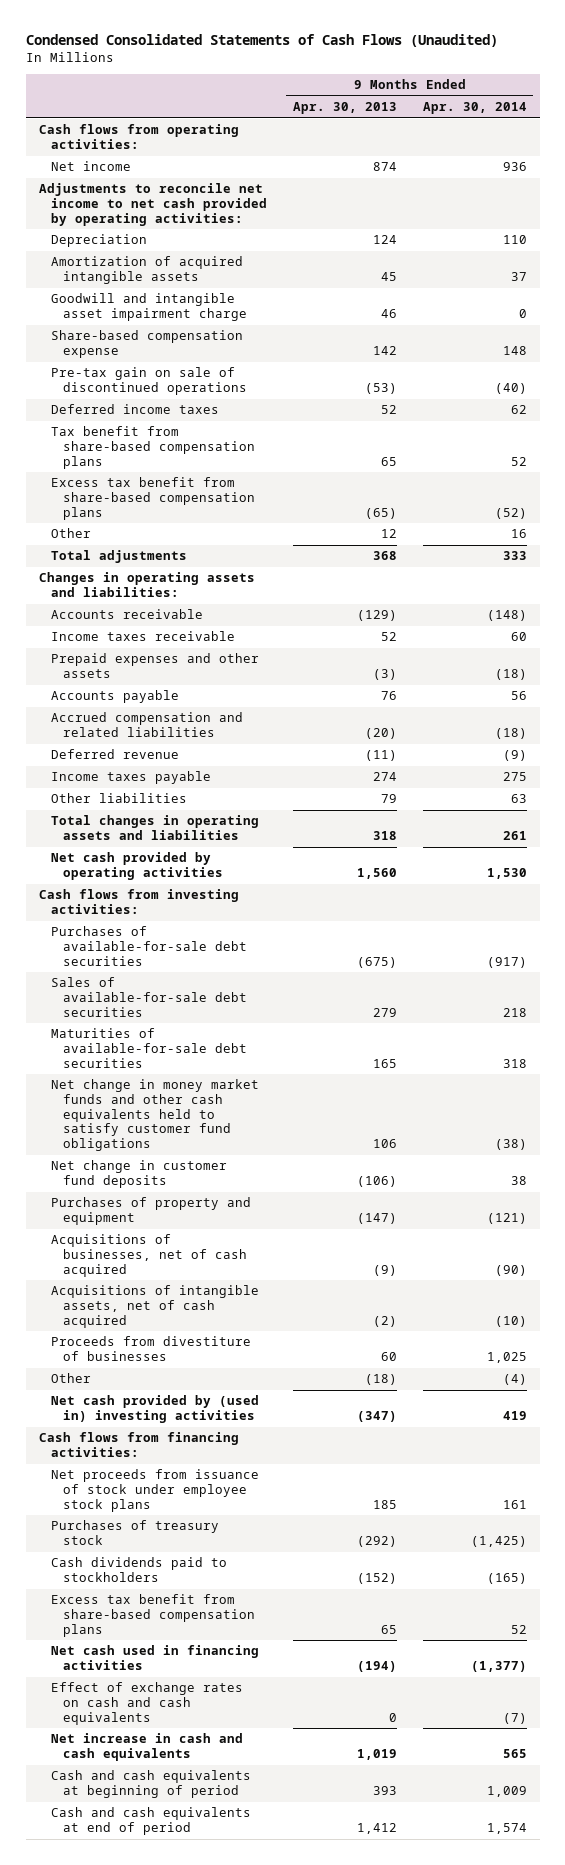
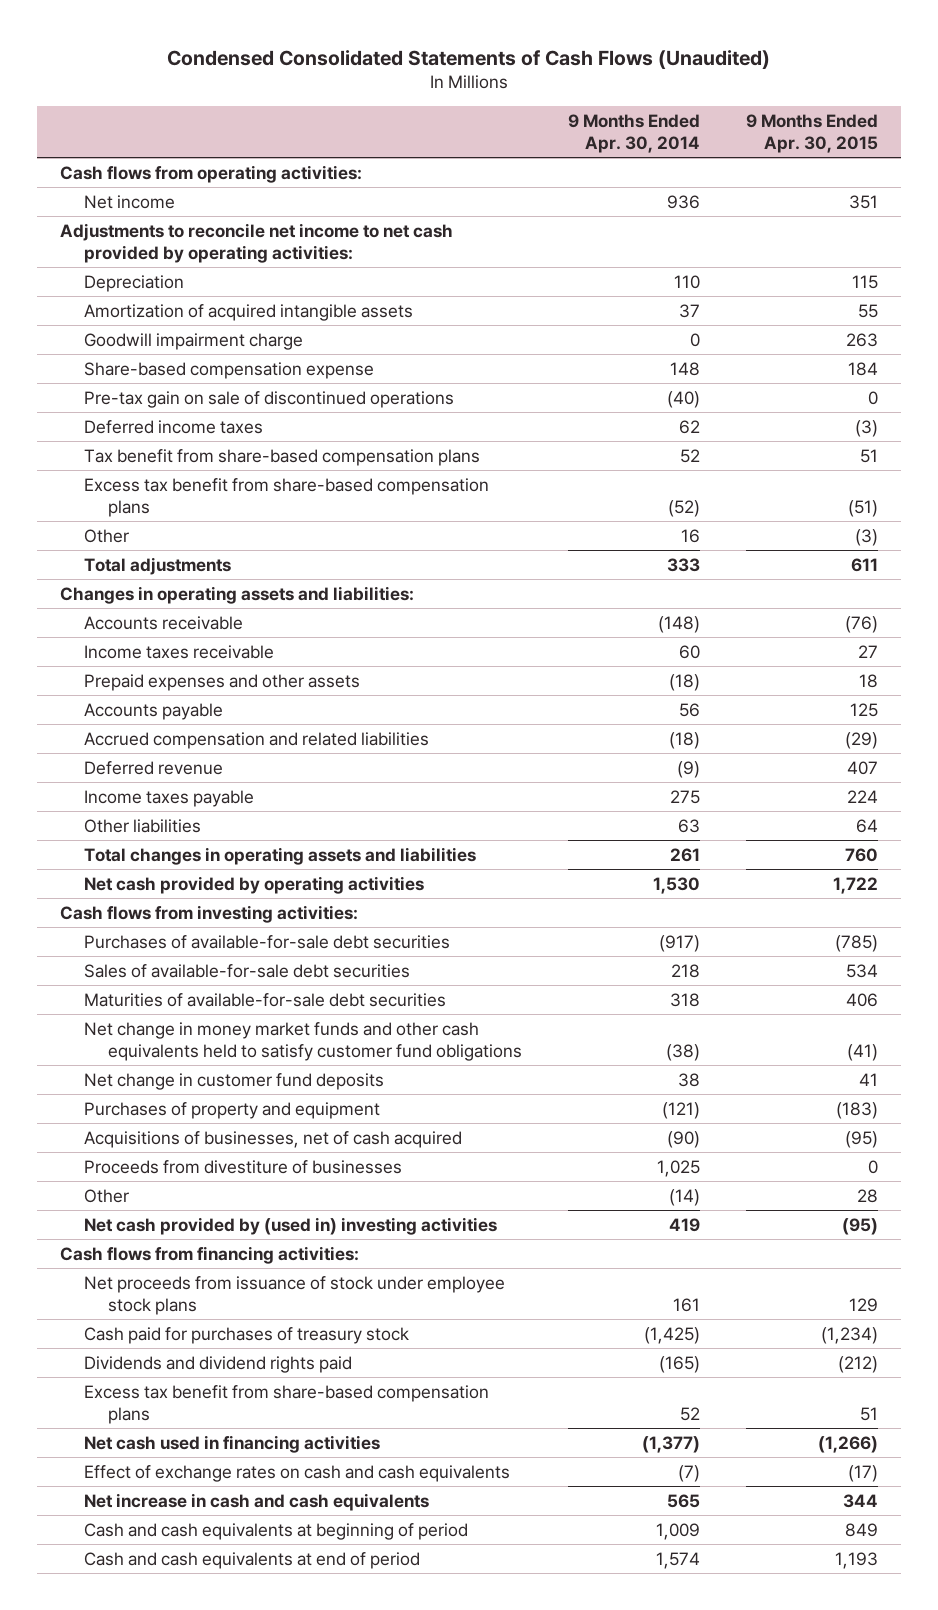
[292,102,397,115] Apr. 30, 2013 -> none
none -> [745,113,878,153] 9 Months Ended Apr. 30, 2015
[50,293,247,322] Goodwill and intangible asset impairment charge -> [84,332,304,350] Goodwill impairment charge
[50,1285,259,1328] Acquisitions of intangible assets, net of cash acquired -> none
[502,1374,527,1386] (4) -> [668,1188,700,1206] (14)
[50,1520,219,1546] Purchases of treasury stock -> [84,1326,410,1344] Cash paid for purchases of treasury stock
[50,1557,227,1583] Cash dividends paid to stockholders -> [84,1355,353,1373] Dividends and dividend rights paid

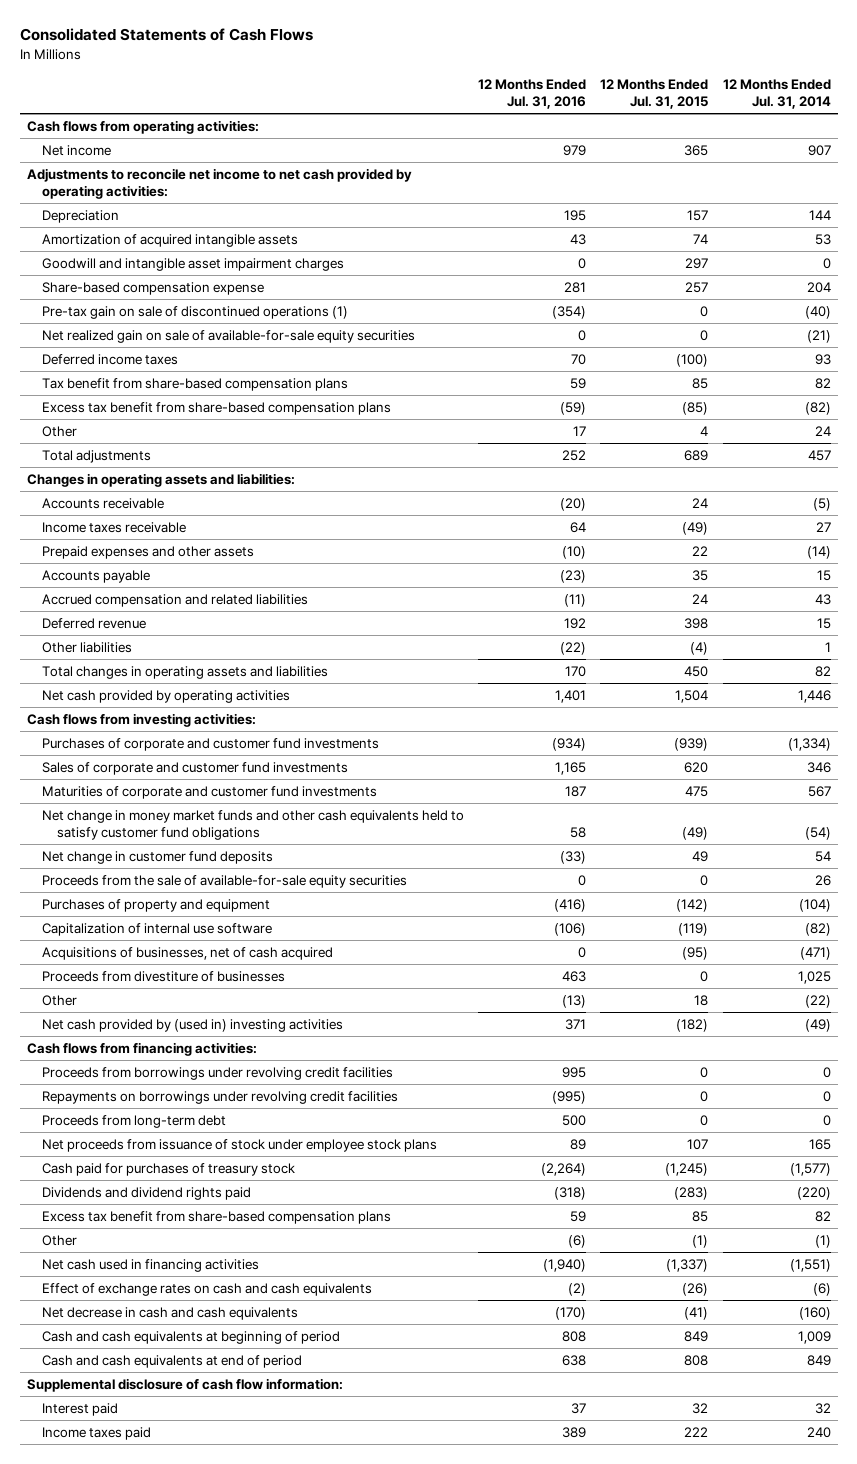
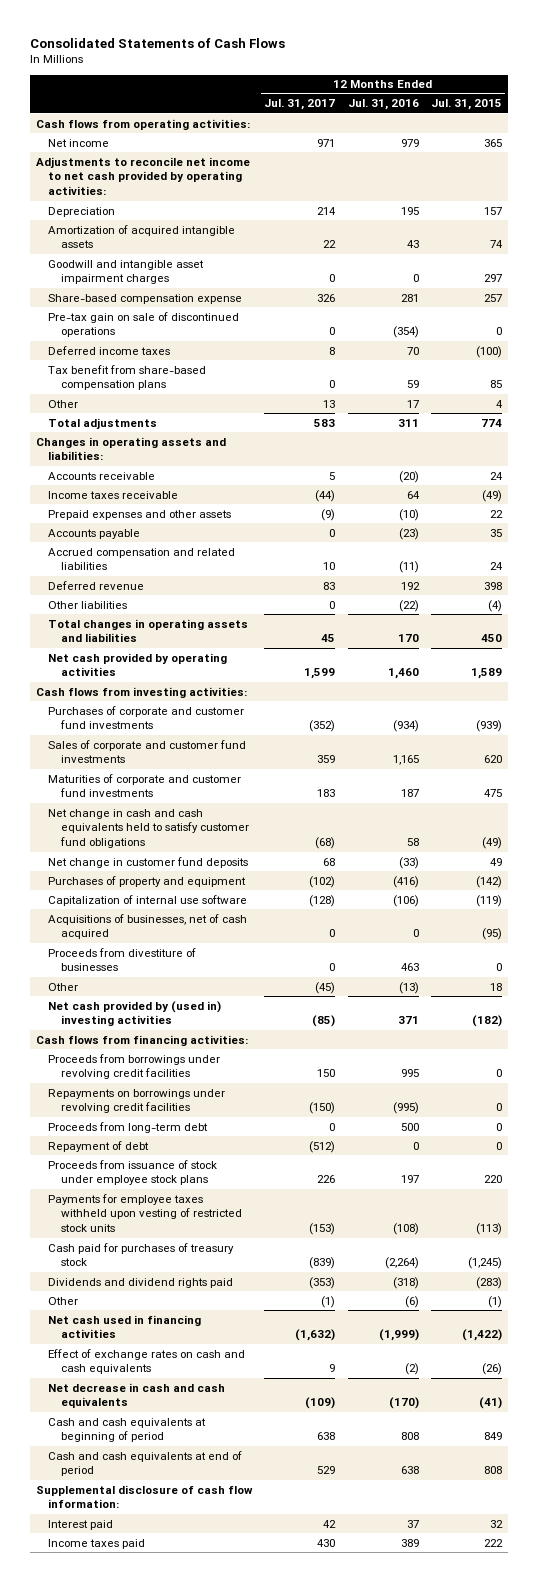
[722,79,831,109] 12 Months Ended Jul. 31, 2014 -> none
none -> [264,99,336,111] Jul. 31, 2017
[41,329,415,343] Net realized gain on sale of available-for-sale equity securities -> none
[41,305,348,319] Pre-tax gain on sale of discontinued operations (1) -> [48,311,240,338] Pre-tax gain on sale of discontinued operations
[41,401,391,415] Excess tax benefit from share-based compensation plans -> none
[562,449,587,461] 252 -> [397,418,419,427] 311
[684,449,709,461] 689 -> [480,418,502,427] 774
[555,689,587,703] 1,401 -> [387,668,419,680] 1,460
[675,689,709,703] 1,504 -> [470,668,502,680] 1,589
[41,809,464,840] Net change in money market funds and other cash equivalents held to satisfy customer fund obligations -> [48,808,250,849] Net change in cash and cash equivalents held to satisfy customer fund obligations
[41,874,407,888] Proceeds from the sale of available-for-sale equity securities -> none
none -> [48,1140,150,1152] Repayment of debt
[41,1138,437,1152] Net proceeds from issuance of stock under employee stock plans -> [48,1159,218,1186] Proceeds from issuance of stock under employee stock plans
[570,1138,587,1150] 89 -> [400,1175,419,1184] 197
[687,1138,709,1150] 107 -> [483,1175,502,1184] 220
none -> [48,1193,243,1233] Payments for employee taxes withheld upon vesting of restricted stock units
[41,1210,391,1224] Excess tax benefit from share-based compensation plans -> none
[543,1258,587,1272] (1,940) -> [378,1329,419,1342] (1,999)
[666,1258,709,1272] (1,337) -> [461,1329,502,1342] (1,422)

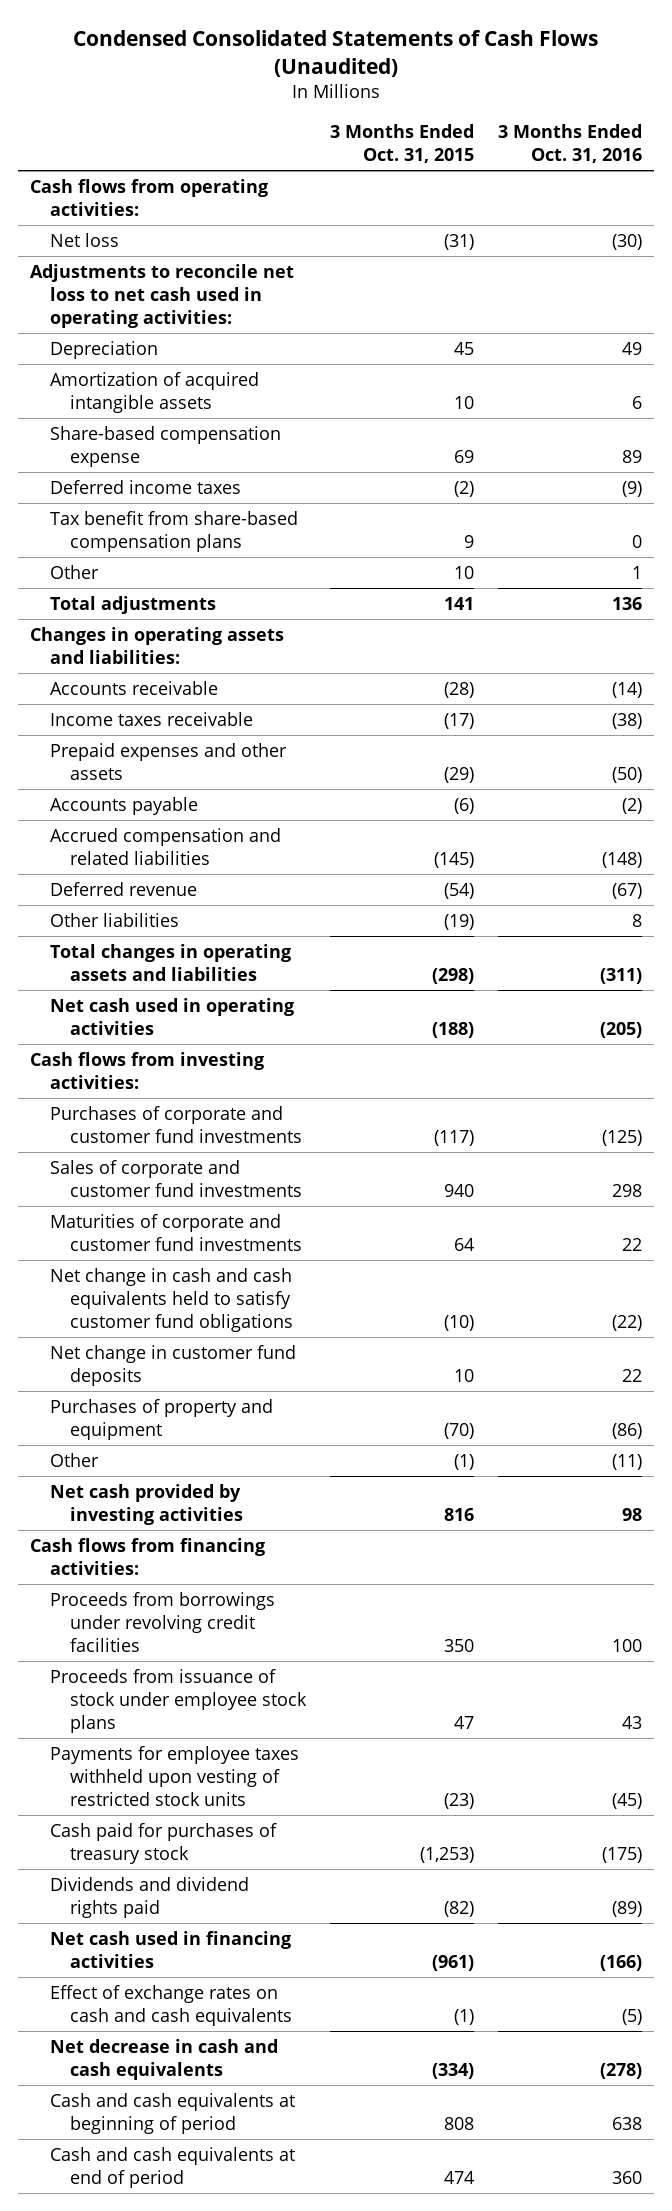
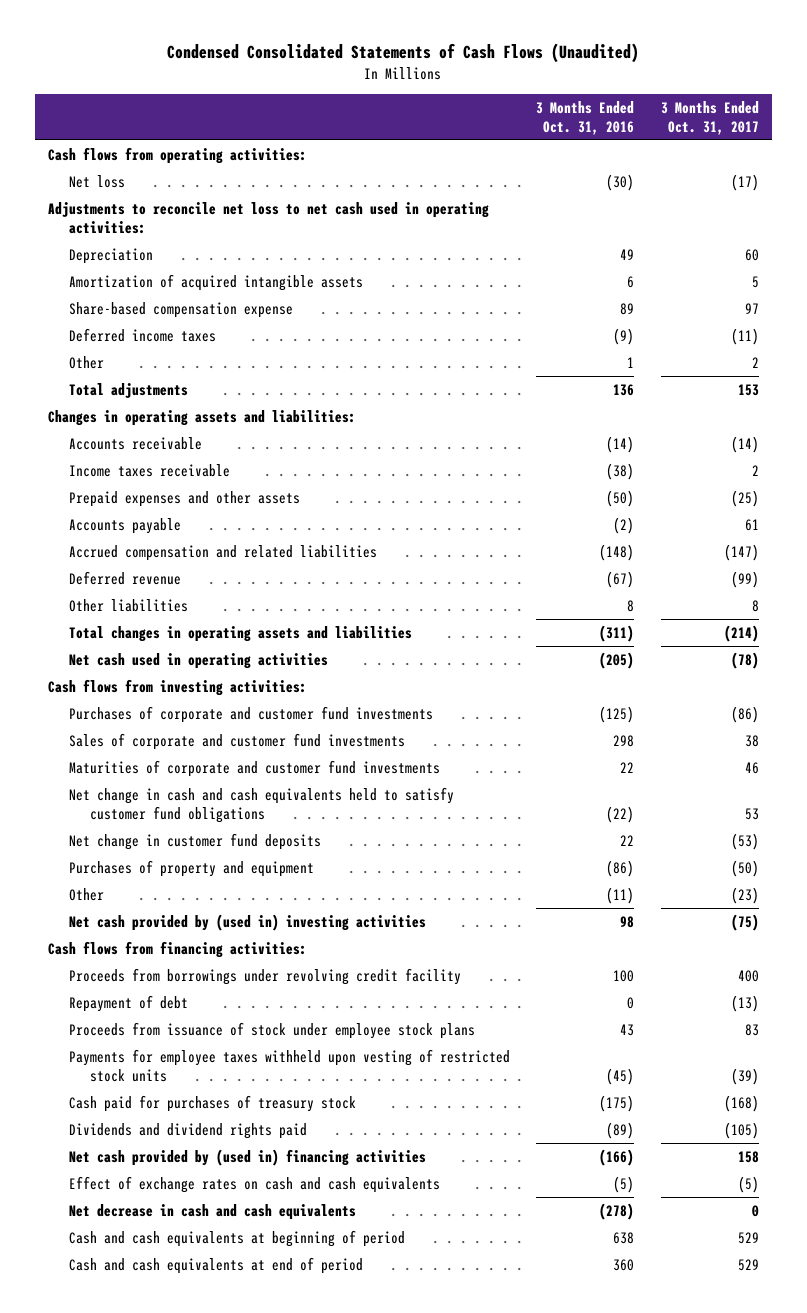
[330,124,475,164] 3 Months Ended Oct. 31, 2015 -> none
none -> [660,100,759,135] 3 Months Ended Oct. 31, 2017
[50,511,299,552] Tax benefit from share-based compensation plans -> none
[50,1484,244,1525] Net cash provided by investing activities -> [68,913,426,931] Net cash provided by (used in) investing activities
[50,1592,276,1652] Proceeds from borrowings under revolving credit facilities -> [68,967,461,985] Proceeds from borrowings under revolving credit facility
none -> [68,994,188,1012] Repayment of debt
[50,1931,292,1968] Net cash used in financing activities -> [68,1148,426,1166] Net cash provided by (used in) financing activities

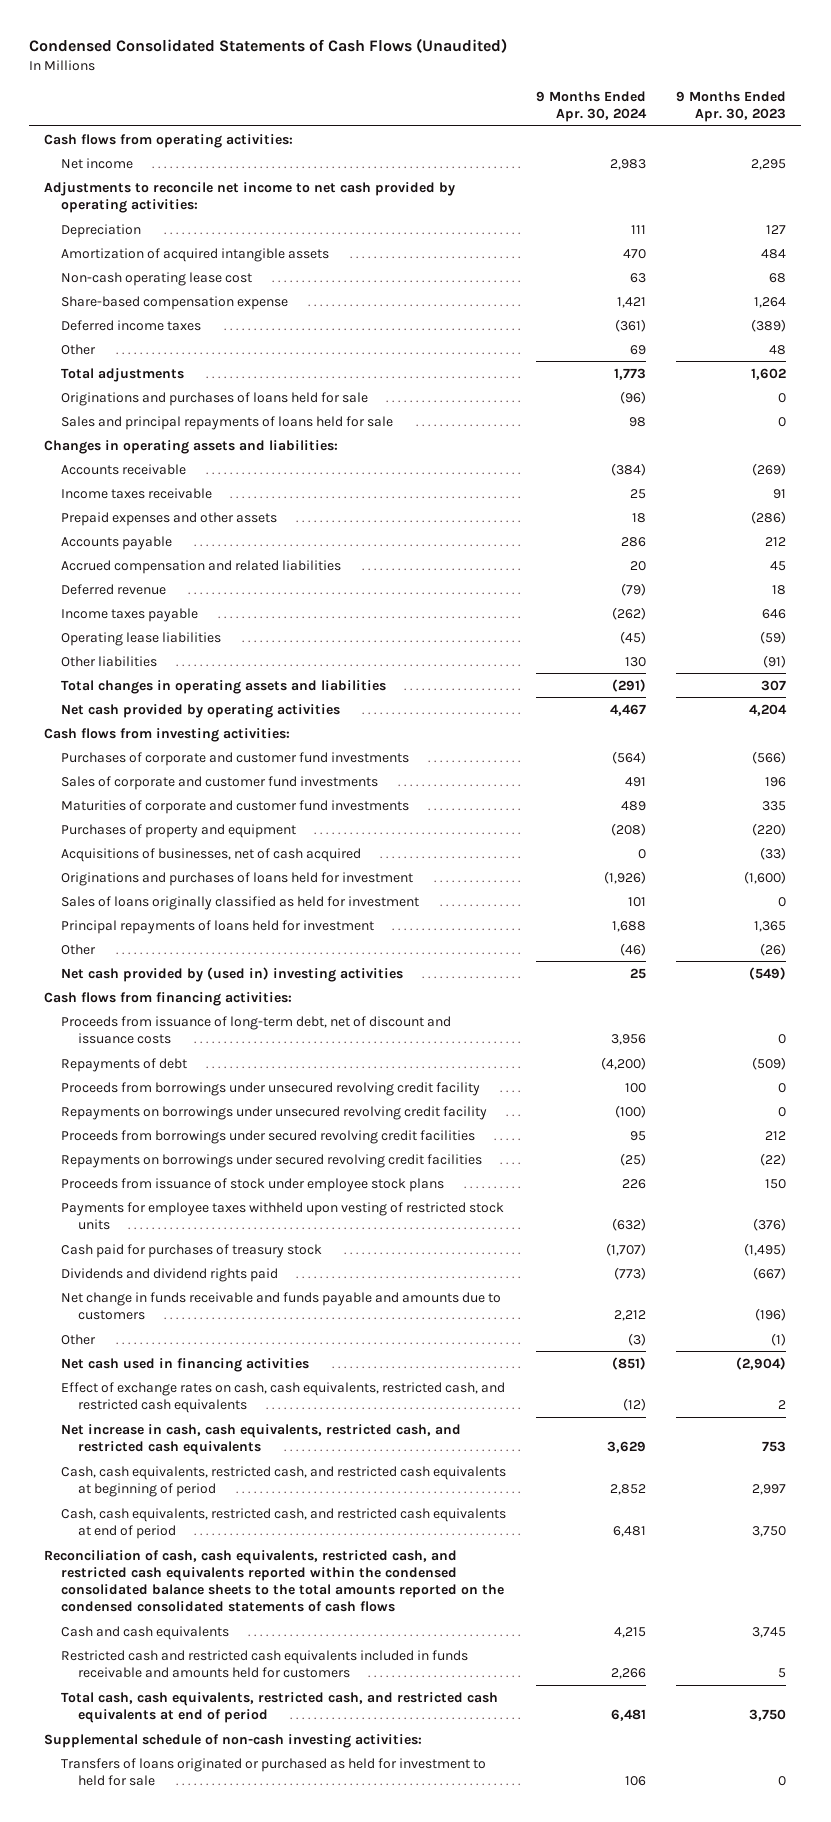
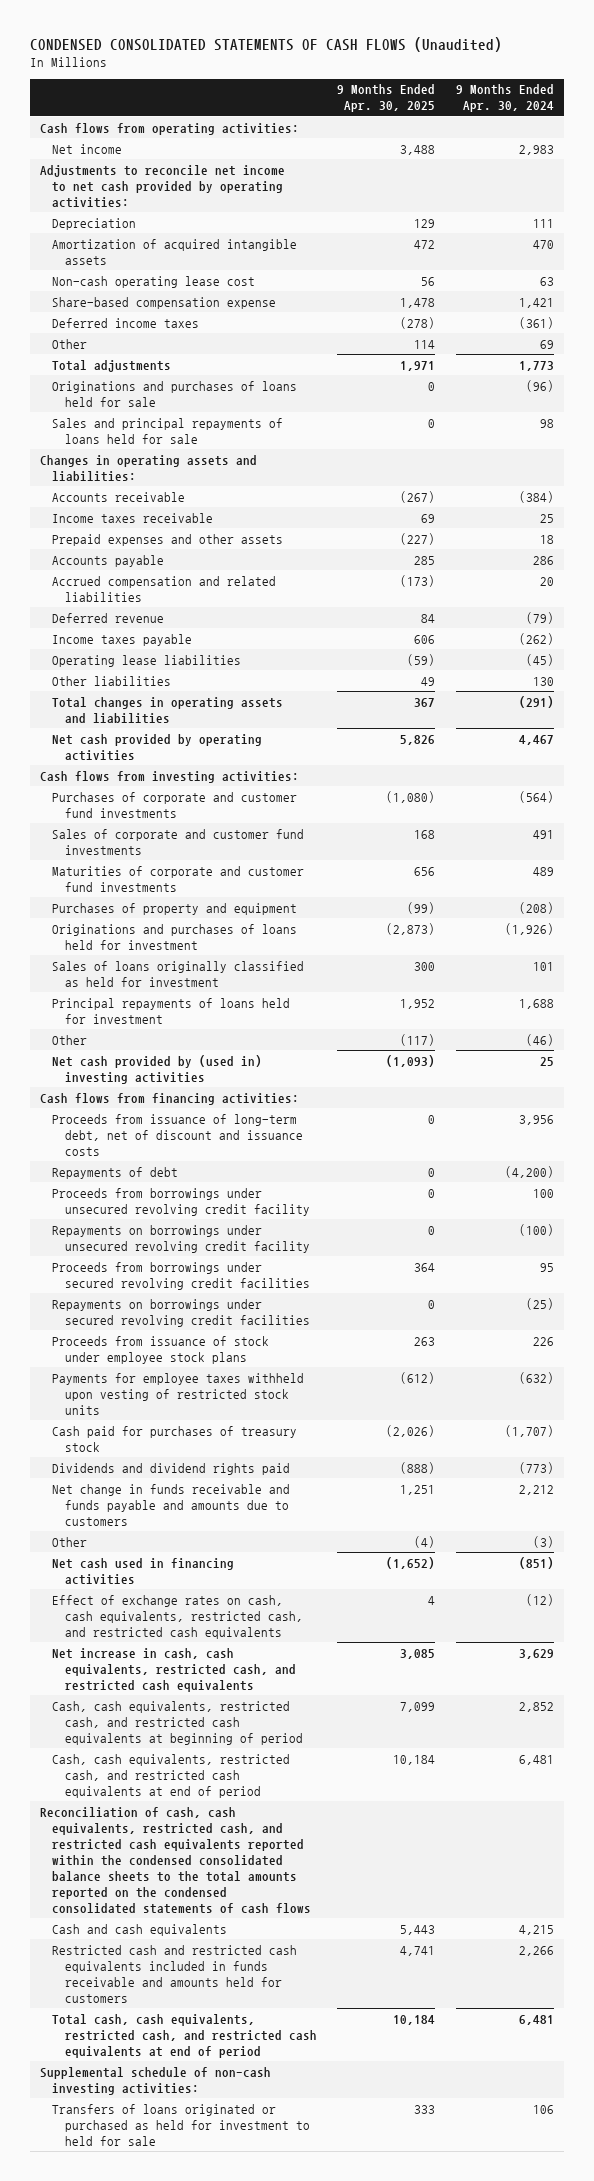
[29,38,508,54] Condensed Consolidated Statements of Cash Flows (Unaudited) -> [29,37,502,53] CONDENSED CONSOLIDATED STATEMENTS OF CASH FLOWS (Unaudited)
[676,90,787,123] 9 Months Ended Apr. 30, 2023 -> none
none -> [337,84,436,113] 9 Months Ended Apr. 30, 2025
[60,847,361,862] Acquisitions of businesses, net of cash acquired -> none

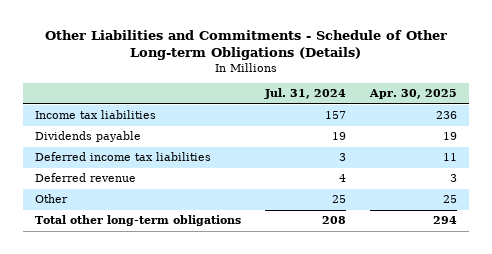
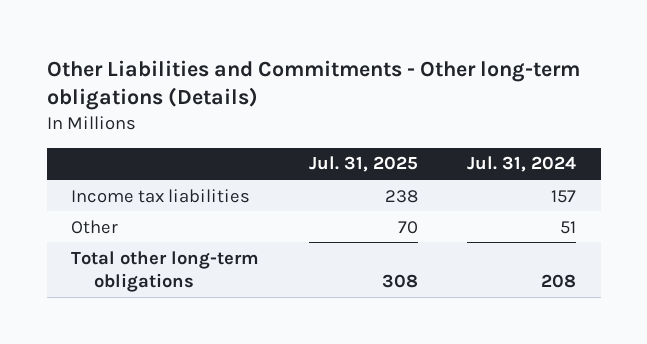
[45,29,448,60] Other Liabilities and Commitments - Schedule of Other Long-term Obligations (Details) -> [46,59,580,111] Other Liabilities and Commitments - Other long-term obligations (Details)
[369,89,458,100] Apr. 30, 2025 -> none
none -> [308,156,418,173] Jul. 31, 2025
[34,131,141,143] Dividends payable -> none
[34,152,211,162] Deferred income tax liabilities -> none
[34,173,136,183] Deferred revenue -> none
[332,195,347,204] 25 -> [559,220,576,234] 51

